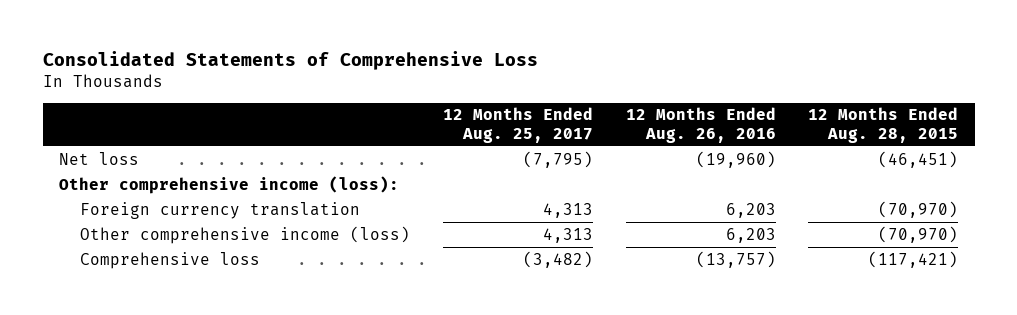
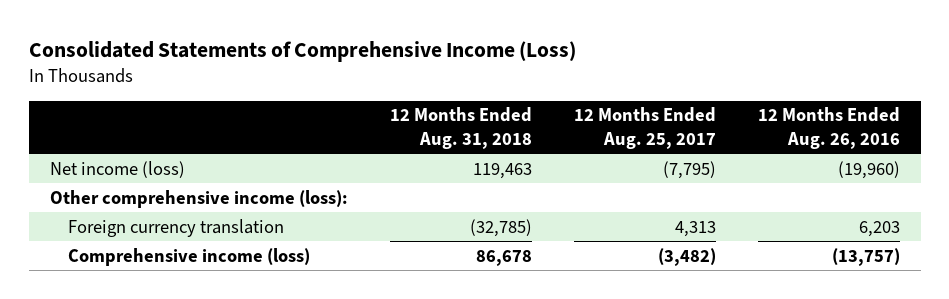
[42,51,538,71] Consolidated Statements of Comprehensive Loss -> [28,41,576,63] Consolidated Statements of Comprehensive Income (Loss)
[808,107,959,143] 12 Months Ended Aug. 28, 2015 -> none
none -> [389,107,532,150] 12 Months Ended Aug. 31, 2018
[58,151,139,165] Net loss -> [49,160,185,178] Net income (loss)
[80,225,411,244] Other comprehensive income (loss) -> none
[80,251,261,269] Comprehensive loss -> [68,247,311,266] Comprehensive income (loss)

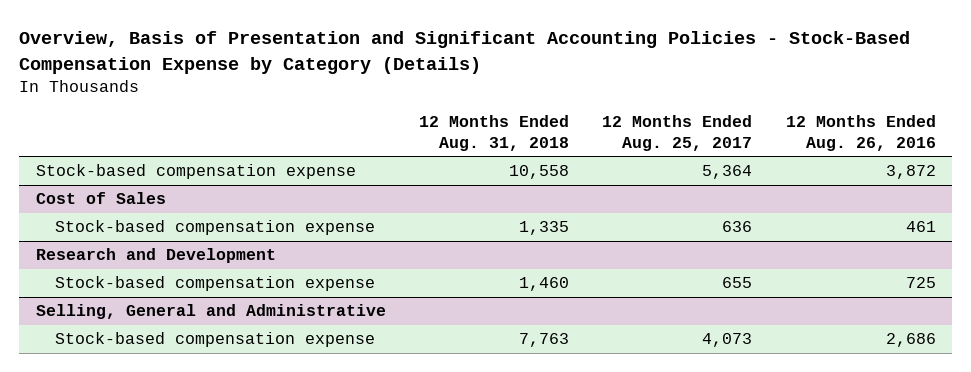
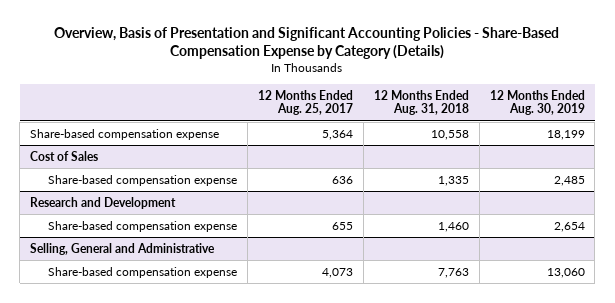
[19,31,911,74] Overview, Basis of Presentation and Significant Accounting Policies - Stock-Based Compensation Expense by Category (Details) -> [54,26,560,60] Overview, Basis of Presentation and Significant Accounting Policies - Share-Based Compensation Expense by Category (Details)
[785,115,936,151] 12 Months Ended Aug. 26, 2016 -> none
none -> [489,89,585,116] 12 Months Ended Aug. 30, 2019
[35,164,356,180] Stock-based compensation expense -> [30,128,220,140] Share-based compensation expense
[54,220,375,236] Stock-based compensation expense -> [48,174,238,186] Share-based compensation expense
[54,276,375,292] Stock-based compensation expense -> [48,220,238,232] Share-based compensation expense
[54,332,375,348] Stock-based compensation expense -> [48,266,238,278] Share-based compensation expense

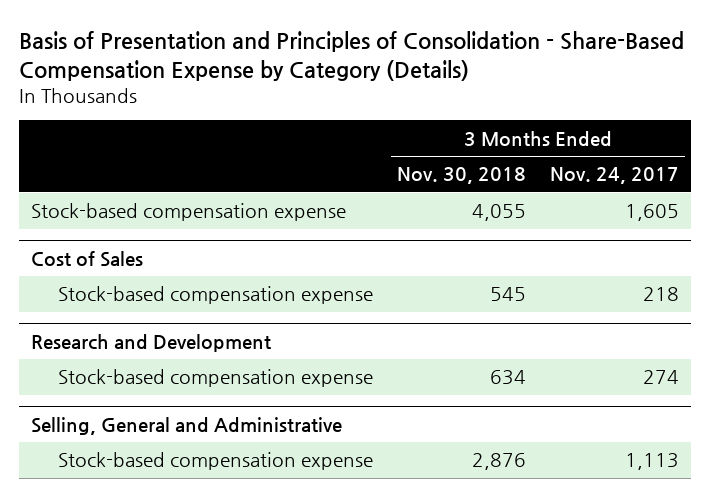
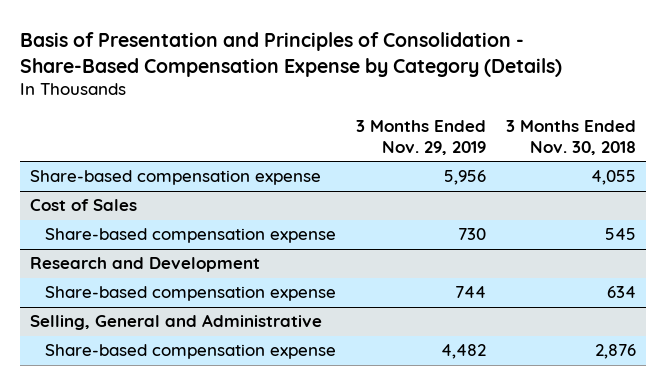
[549,167,679,185] Nov. 24, 2017 -> none
none -> [355,120,486,155] 3 Months Ended Nov. 29, 2019
[30,203,346,222] Stock-based compensation expense -> [30,170,322,186] Share-based compensation expense
[58,286,374,305] Stock-based compensation expense -> [44,228,336,244] Share-based compensation expense
[58,369,374,388] Stock-based compensation expense -> [44,286,336,302] Share-based compensation expense
[58,452,374,471] Stock-based compensation expense -> [44,344,336,360] Share-based compensation expense

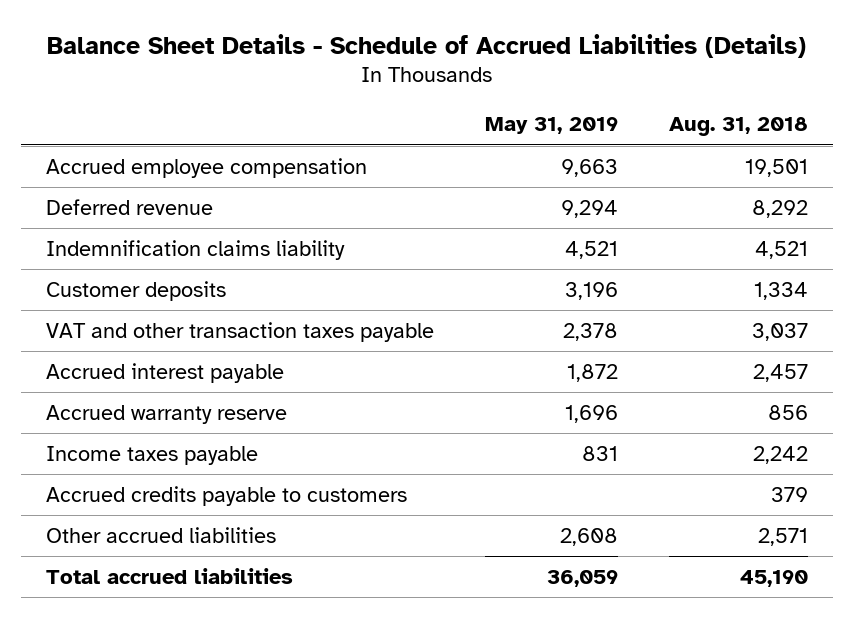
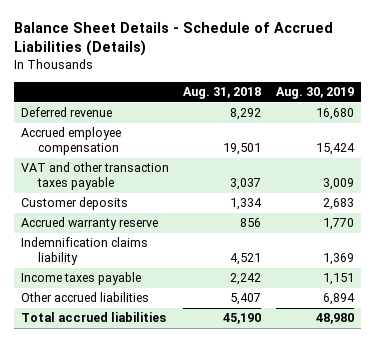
[484,117,618,135] May 31, 2019 -> none
none -> [275,87,354,100] Aug. 30, 2019
[46,157,368,178] Accrued employee compensation -> [20,127,121,156] Accrued employee compensation
[46,362,285,383] Accrued interest payable -> none
[46,280,227,301] Customer deposits -> [20,197,128,211] Customer deposits
[46,239,346,260] Indemnification claims liability -> [20,237,148,266] Indemnification claims liability
[46,485,408,506] Accrued credits payable to customers -> none
[757,527,808,546] 2,571 -> [230,293,262,306] 5,407

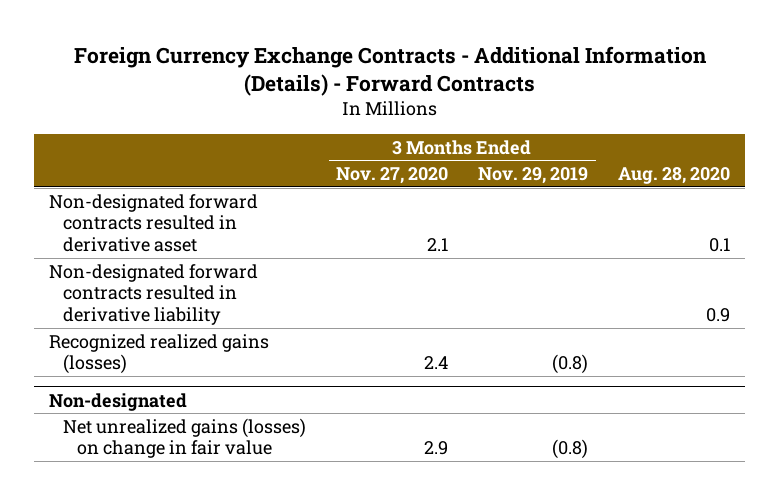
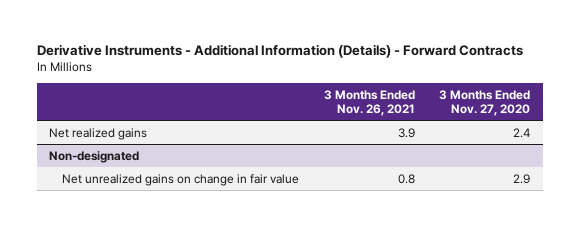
[73,45,707,96] Foreign Currency Exchange Contracts - Additional Information (Details) - Forward Contracts -> [36,44,523,59] Derivative Instruments - Additional Information (Details) - Forward Contracts
[478,167,589,185] Nov. 29, 2019 -> none
[618,167,731,185] Aug. 28, 2020 -> none
none -> [323,89,415,116] 3 Months Ended Nov. 26, 2021
[49,193,259,252] Non-designated forward contracts resulted in derivative asset -> none
[49,263,259,325] Non-designated forward contracts resulted in derivative liability -> none
[49,333,270,375] Recognized realized gains (losses) -> [48,127,147,140] Net realized gains
[63,417,307,459] Net unrealized gains (losses) on change in fair value -> [62,173,300,186] Net unrealized gains on change in fair value

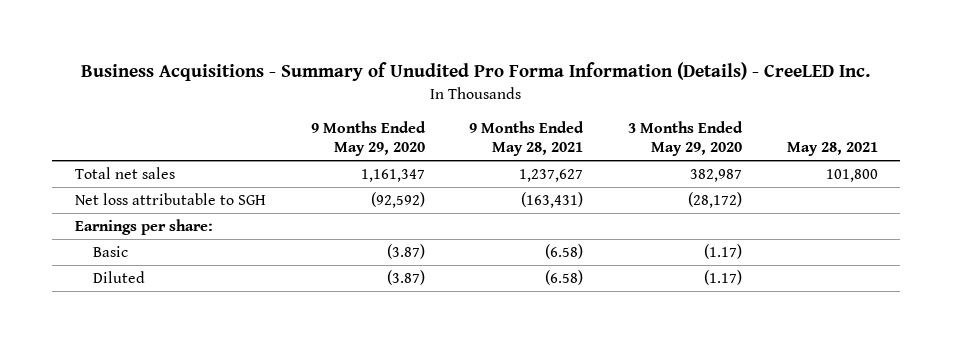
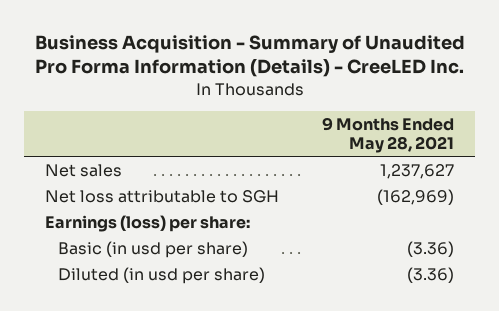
[81,62,871,82] Business Acquisitions - Summary of Unudited Pro Forma Information (Details) - CreeLED Inc. -> [34,34,465,78] Business Acquisition - Summary of Unaudited Pro Forma Information (Details) - CreeLED Inc.
[310,121,426,156] 9 Months Ended May 29, 2020 -> none
[628,121,744,156] 3 Months Ended May 29, 2020 -> none
[786,141,878,156] May 28, 2021 -> none
[74,167,175,180] Total net sales -> [45,163,123,177] Net sales
[521,192,584,209] (163,431) -> [376,188,454,205] (162,969)
[74,219,213,236] Earnings per share: -> [45,214,251,232] Earnings (loss) per share:
[92,246,128,258] Basic -> [58,240,249,258] Basic (in usd per share)
[545,244,584,260] (6.58) -> [406,240,454,257] (3.36)
[92,271,145,284] Diluted -> [58,266,266,284] Diluted (in usd per share)
[545,270,584,286] (6.58) -> [406,266,454,283] (3.36)

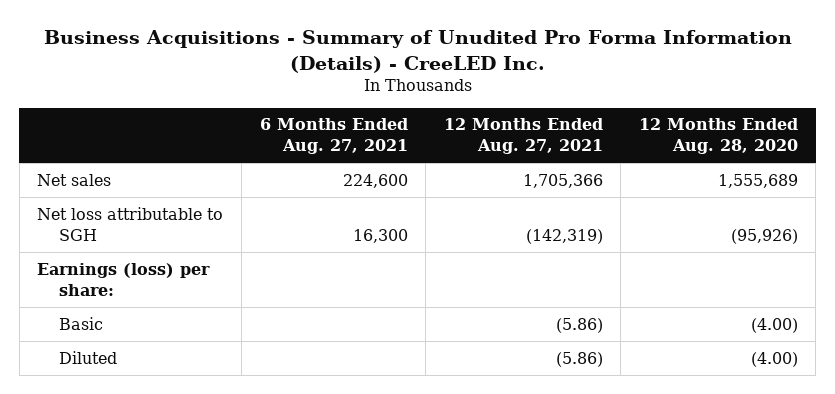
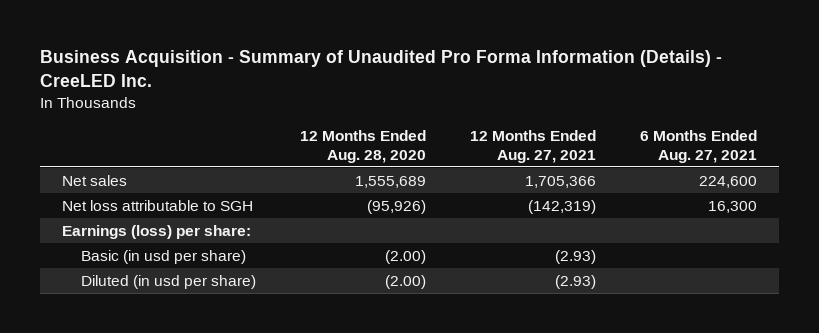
[43,30,792,73] Business Acquisitions - Summary of Unudited Pro Forma Information (Details) - CreeLED Inc. -> [39,50,722,88] Business Acquisition - Summary of Unaudited Pro Forma Information (Details) - CreeLED Inc.
[58,316,103,330] Basic -> [80,249,246,264] Basic (in usd per share)
[555,317,603,333] (5.86) -> [554,249,596,264] (2.93)
[750,317,798,333] (4.00) -> [384,249,426,264] (2.00)
[58,350,117,364] Diluted -> [80,274,256,289] Diluted (in usd per share)
[555,351,603,367] (5.86) -> [554,274,596,289] (2.93)
[750,351,798,367] (4.00) -> [384,274,426,289] (2.00)

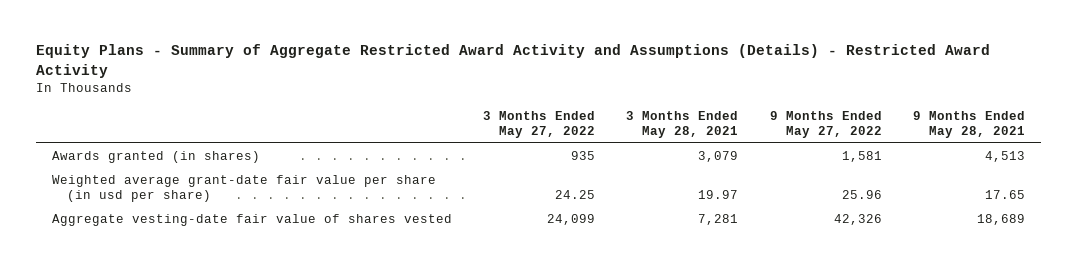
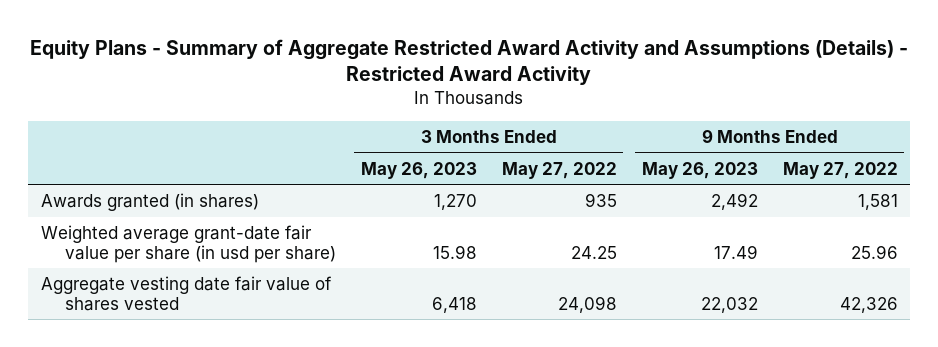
[626,111,739,138] 3 Months Ended May 28, 2021 -> none
[912,111,1025,138] 9 Months Ended May 28, 2021 -> none
none -> [360,161,477,179] May 26, 2023
none -> [641,161,758,179] May 26, 2023
[51,214,452,227] Aggregate vesting-date fair value of shares vested -> [40,276,332,311] Aggregate vesting date fair value of shares vested
[546,214,595,226] 24,099 -> [557,295,617,313] 24,098

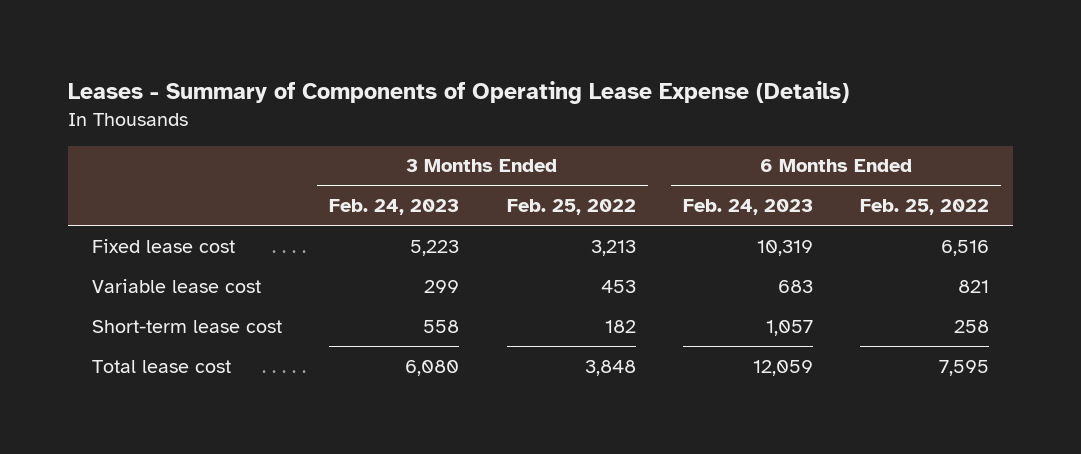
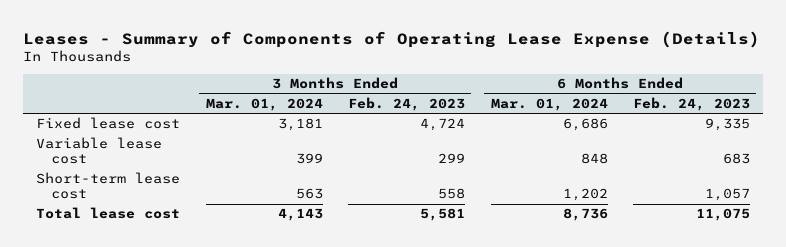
[506,198,636,215] Feb. 25, 2022 -> none
[860,198,990,215] Feb. 25, 2022 -> none
none -> [205,98,323,112] Mar. 01, 2024
none -> [490,98,608,112] Mar. 01, 2024
[410,239,460,256] 5,223 -> [420,118,466,132] 4,724
[757,239,814,256] 10,319 -> [705,118,751,132] 9,335
[405,359,460,376] 6,080 -> [420,208,466,222] 5,581
[753,359,814,376] 12,059 -> [696,208,751,222] 11,075

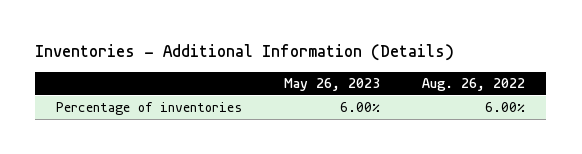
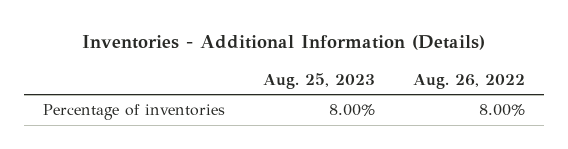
[284,77,381,91] May 26, 2023 -> none
none -> [263,72,376,89] Aug. 25, 2023
[485,102,526,113] 6.00% -> [479,104,526,117] 8.00%

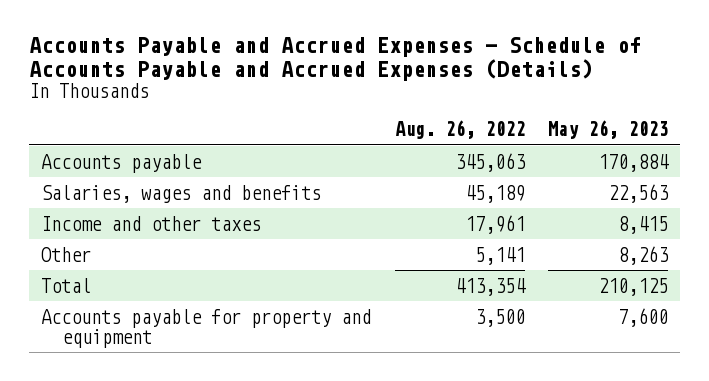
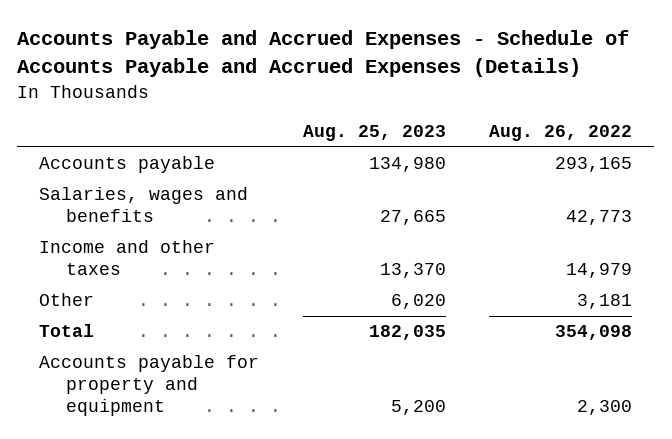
[548,120,669,140] May 26, 2023 -> none
none -> [302,125,446,142] Aug. 25, 2023
[454,152,526,172] 345,063 -> [555,157,633,173] 293,165
[464,184,525,203] 45,189 -> [566,210,633,226] 42,773
[464,214,525,234] 17,961 -> [566,263,633,279] 14,979
[474,246,525,265] 5,141 -> [577,294,633,310] 3,181
[454,277,526,296] 413,354 -> [555,325,633,341] 354,098
[474,308,525,327] 3,500 -> [577,400,633,416] 2,300

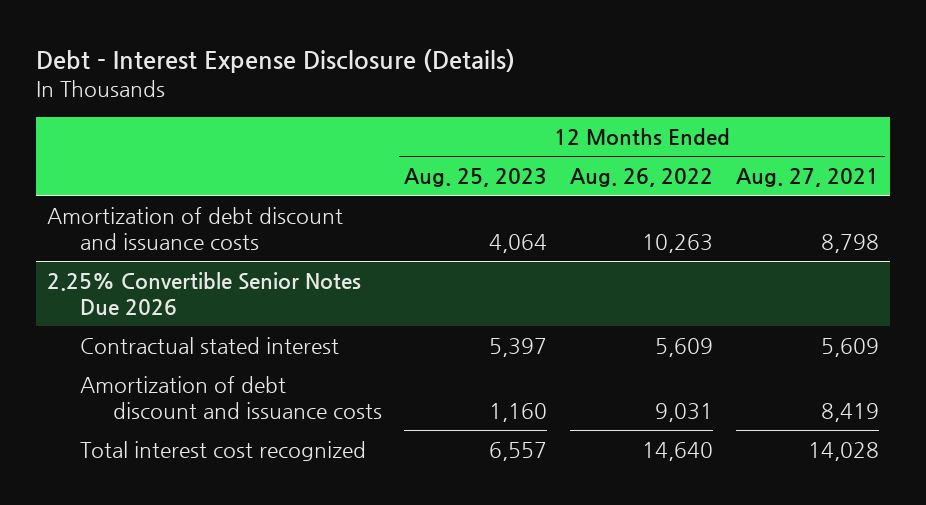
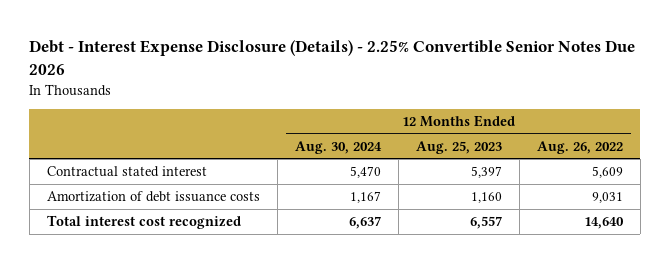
[35,49,515,74] Debt - Interest Expense Disclosure (Details) -> [29,39,636,75] Debt - Interest Expense Disclosure (Details) - 2.25% Convertible Senior Notes Due 2026
[735,168,879,188] Aug. 27, 2021 -> none
none -> [294,140,382,154] Aug. 30, 2024
[47,206,344,250] Amortization of debt discount and issuance costs -> none
[47,271,362,315] 2.25% Convertible Senior Notes Due 2026 -> none
[79,375,382,419] Amortization of debt discount and issuance costs -> [46,191,260,203] Amortization of debt issuance costs

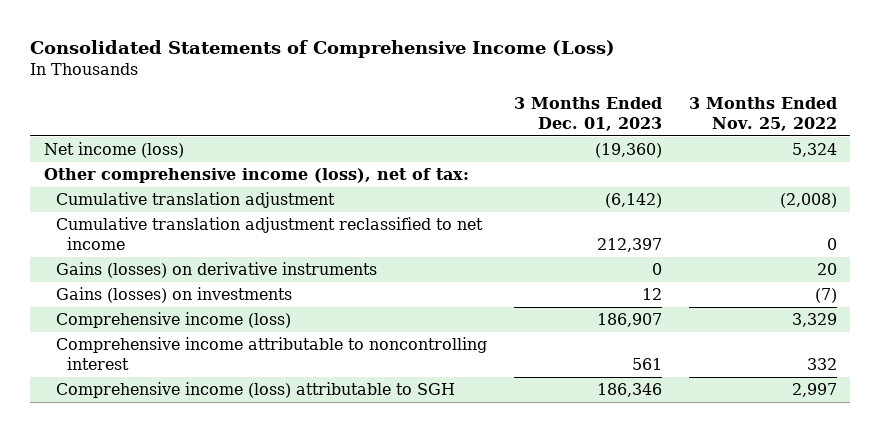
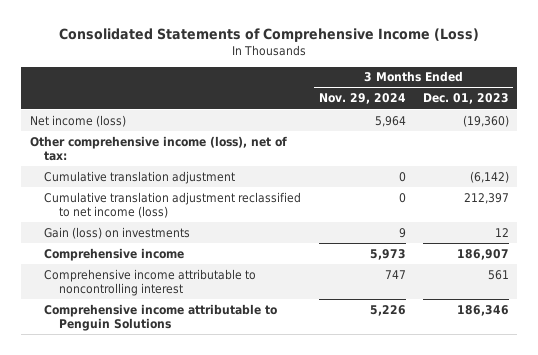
[688,97,837,131] 3 Months Ended Nov. 25, 2022 -> none
none -> [318,93,406,105] Nov. 29, 2024
[55,262,377,279] Gains (losses) on derivative instruments -> none
[55,217,483,250] Cumulative translation adjustment reclassified to net income -> [44,191,302,219] Cumulative translation adjustment reclassified to net income (loss)
[55,287,292,304] Gains (losses) on investments -> [44,226,191,239] Gain (loss) on investments
[55,312,291,329] Comprehensive income (loss) -> [44,247,185,261] Comprehensive income
[55,382,455,399] Comprehensive income (loss) attributable to SGH -> [44,303,278,332] Comprehensive income attributable to Penguin Solutions

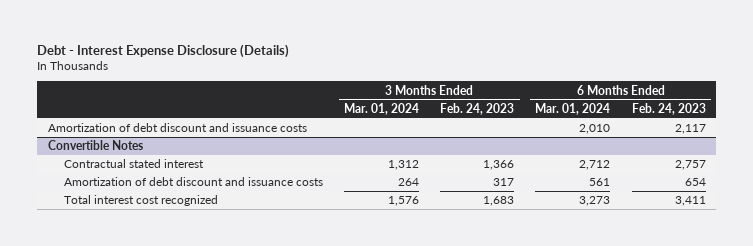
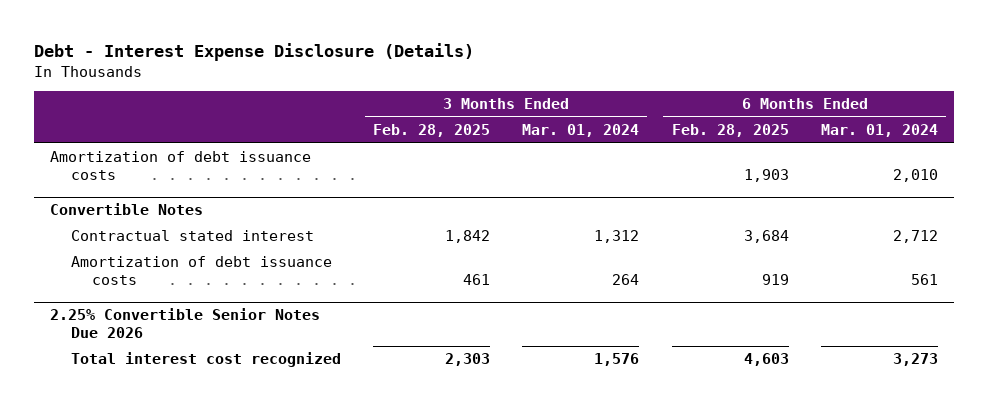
[440,102,515,115] Feb. 24, 2023 -> none
[631,102,706,115] Feb. 24, 2023 -> none
none -> [373,124,491,138] Feb. 28, 2025
none -> [671,124,789,138] Feb. 28, 2025
[47,123,307,133] Amortization of debt discount and issuance costs -> [50,151,312,181] Amortization of debt issuance costs
[63,177,323,187] Amortization of debt discount and issuance costs -> [70,256,332,286] Amortization of debt issuance costs
none -> [50,308,321,339] 2.25% Convertible Senior Notes Due 2026

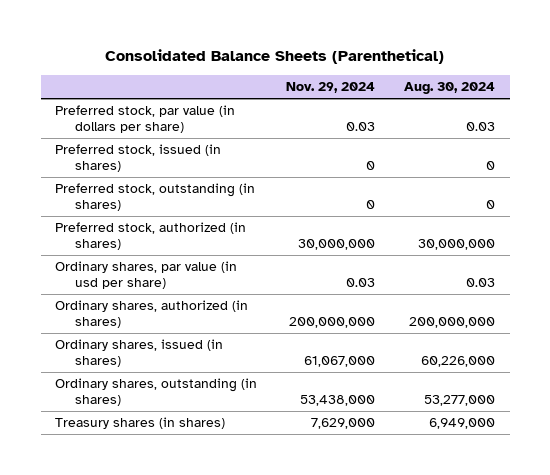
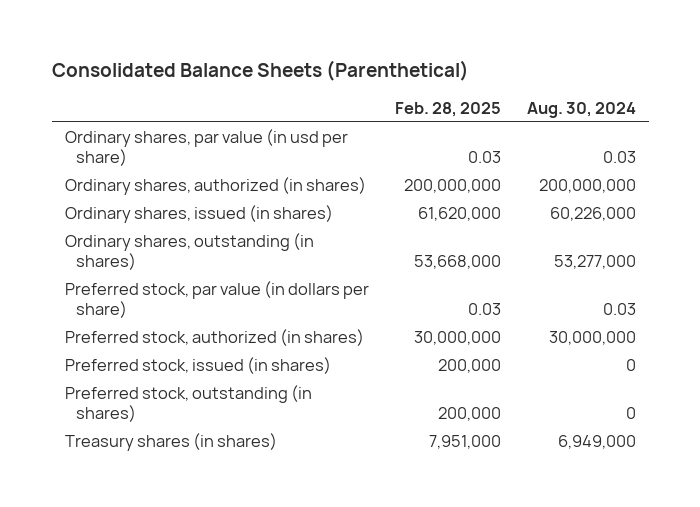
[286,82,376,94] Nov. 29, 2024 -> none
none -> [394,101,501,117] Feb. 28, 2025
[55,105,236,134] Preferred stock, par value (in dollars per share) -> [64,281,369,318] Preferred stock, par value (in dollars per share)
[55,222,247,251] Preferred stock, authorized (in shares) -> [64,329,364,347] Preferred stock, authorized (in shares)
[55,144,222,173] Preferred stock, issued (in shares) -> [64,357,331,375] Preferred stock, issued (in shares)
[55,183,256,212] Preferred stock, outstanding (in shares) -> [64,385,312,422] Preferred stock, outstanding (in shares)

